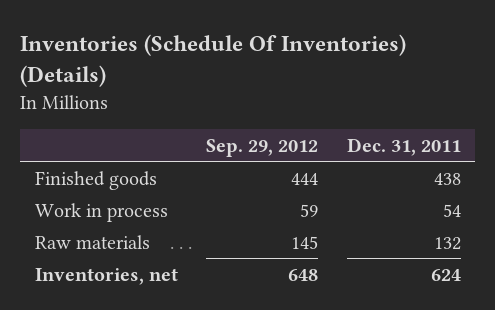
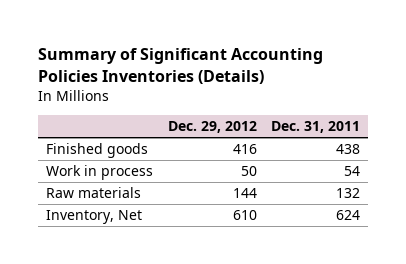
[20,34,407,88] Inventories (Schedule Of Inventories) (Details) -> [38,48,324,85] Summary of Significant Accounting Policies Inventories (Details)
[206,138,319,157] Sep. 29, 2012 -> none
none -> [167,121,257,134] Dec. 29, 2012
[34,267,178,285] Inventories, net -> [45,209,142,224] Inventory, Net

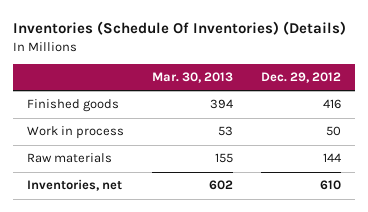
[38,48,324,85] Summary of Significant Accounting Policies Inventories (Details) -> [12,21,346,36] Inventories (Schedule Of Inventories) (Details)
[271,121,361,134] Dec. 31, 2011 -> none
none -> [152,72,234,84] Mar. 30, 2013
[45,209,142,224] Inventory, Net -> [26,179,122,192] Inventories, net

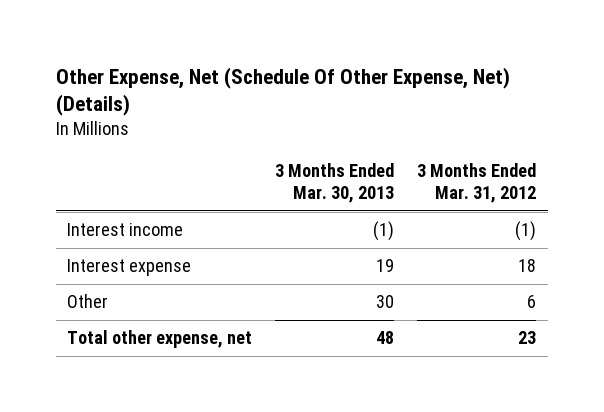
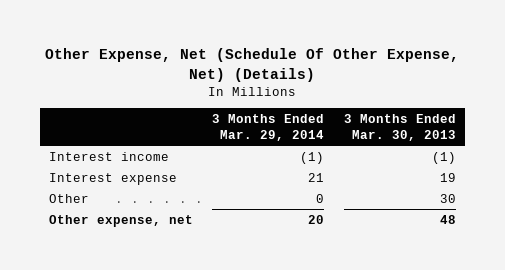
[417,163,537,204] 3 Months Ended Mar. 31, 2012 -> none
none -> [212,113,325,142] 3 Months Ended Mar. 29, 2014
[67,330,253,349] Total other expense, net -> [49,214,194,227] Other expense, net

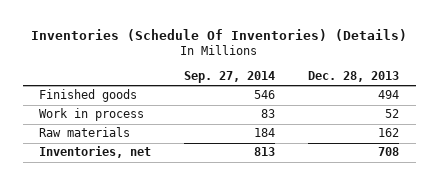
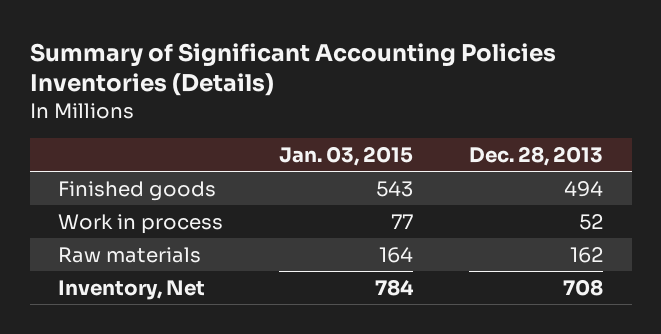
[31,29,408,42] Inventories (Schedule Of Inventories) (Details) -> [29,42,556,97] Summary of Significant Accounting Policies Inventories (Details)
[184,71,276,84] Sep. 27, 2014 -> none
none -> [279,145,414,166] Jan. 03, 2015
[39,146,152,159] Inventories, net -> [57,279,205,300] Inventory, Net

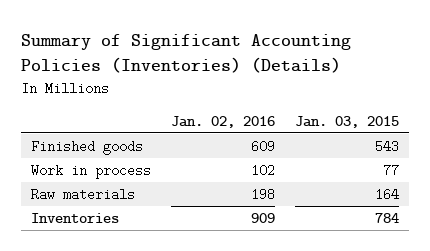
[29,42,556,97] Summary of Significant Accounting Policies Inventories (Details) -> [21,34,352,73] Summary of Significant Accounting Policies (Inventories) (Details)
[469,145,604,166] Dec. 28, 2013 -> none
none -> [171,115,276,128] Jan. 02, 2016
[57,279,205,300] Inventory, Net -> [31,212,120,223] Inventories

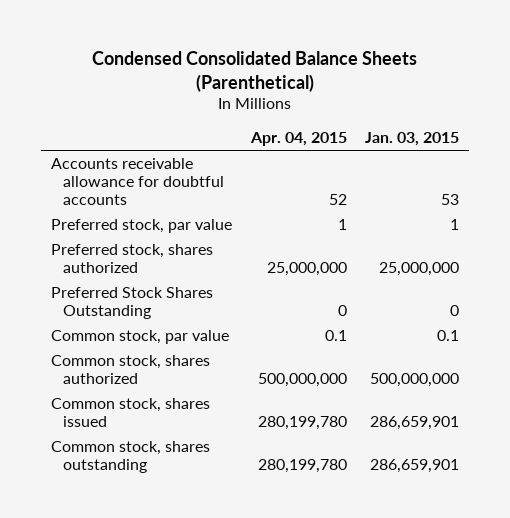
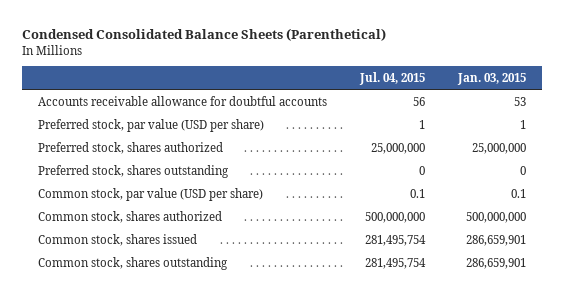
[249,131,347,146] Apr. 04, 2015 -> none
none -> [358,71,425,85] Jul. 04, 2015
[50,219,232,234] Preferred stock, par value -> [38,118,265,132] Preferred stock, par value (USD per share)
[50,287,213,319] Preferred Stock Shares Outstanding -> [38,164,230,178] Preferred stock, shares outstanding
[50,330,229,345] Common stock, par value -> [38,187,264,201] Common stock, par value (USD per share)

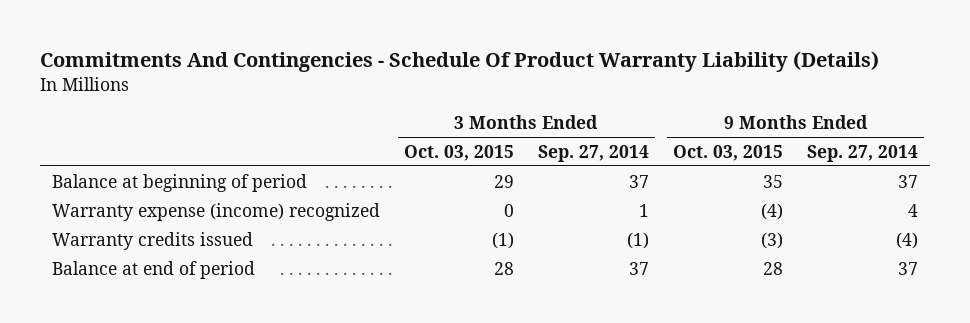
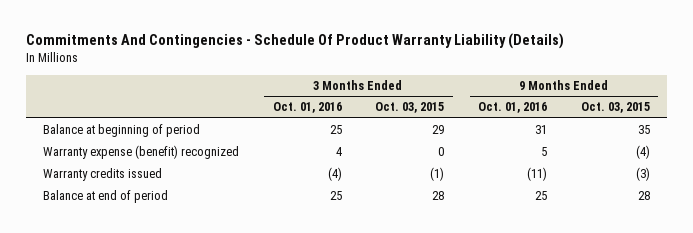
[538,144,650,162] Sep. 27, 2014 -> none
[807,144,919,162] Sep. 27, 2014 -> none
none -> [272,102,342,114] Oct. 01, 2016
none -> [478,102,548,114] Oct. 01, 2016
[51,202,380,221] Warranty expense (income) recognized -> [42,145,239,160] Warranty expense (benefit) recognized

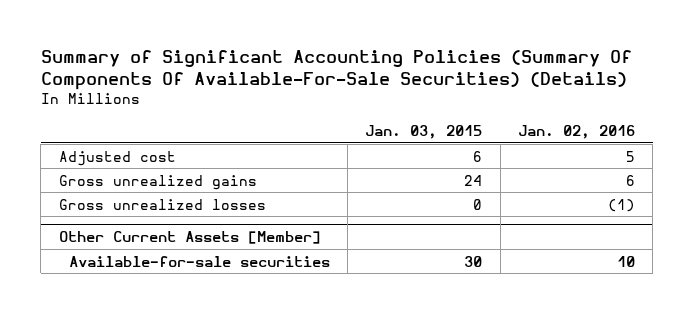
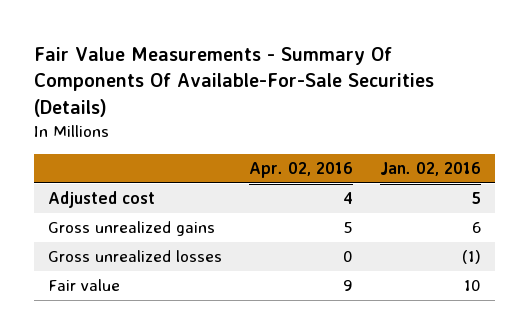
[40,50,632,91] Summary of Significant Accounting Policies (Summary Of Components Of Available-For-Sale Securities) (Details) -> [34,46,435,117] Fair Value Measurements - Summary Of Components Of Available-For-Sale Securities (Details)
[365,125,483,140] Jan. 03, 2015 -> none
none -> [248,162,353,179] Apr. 02, 2016
[58,231,321,245] Other Current Assets [Member] -> none
[68,255,330,267] Available-for-sale securities -> [47,279,120,292] Fair value

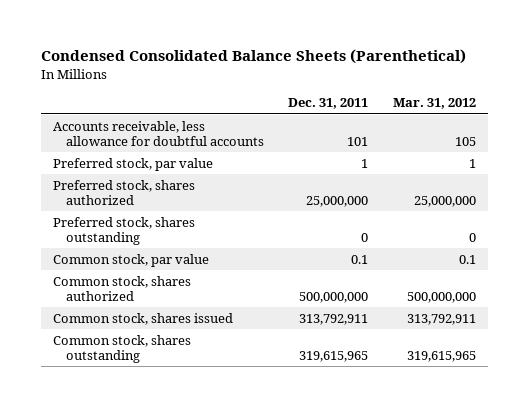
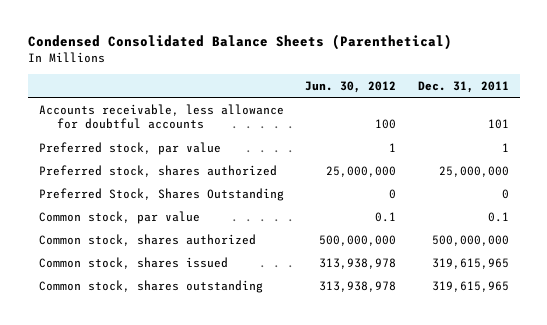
[392,98,476,110] Mar. 31, 2012 -> none
none -> [305,80,397,93] Jun. 30, 2012
[53,216,196,245] Preferred stock, shares outstanding -> [38,187,284,201] Preferred Stock, Shares Outstanding
[299,313,369,325] 313,792,911 -> [431,257,509,269] 319,615,965

